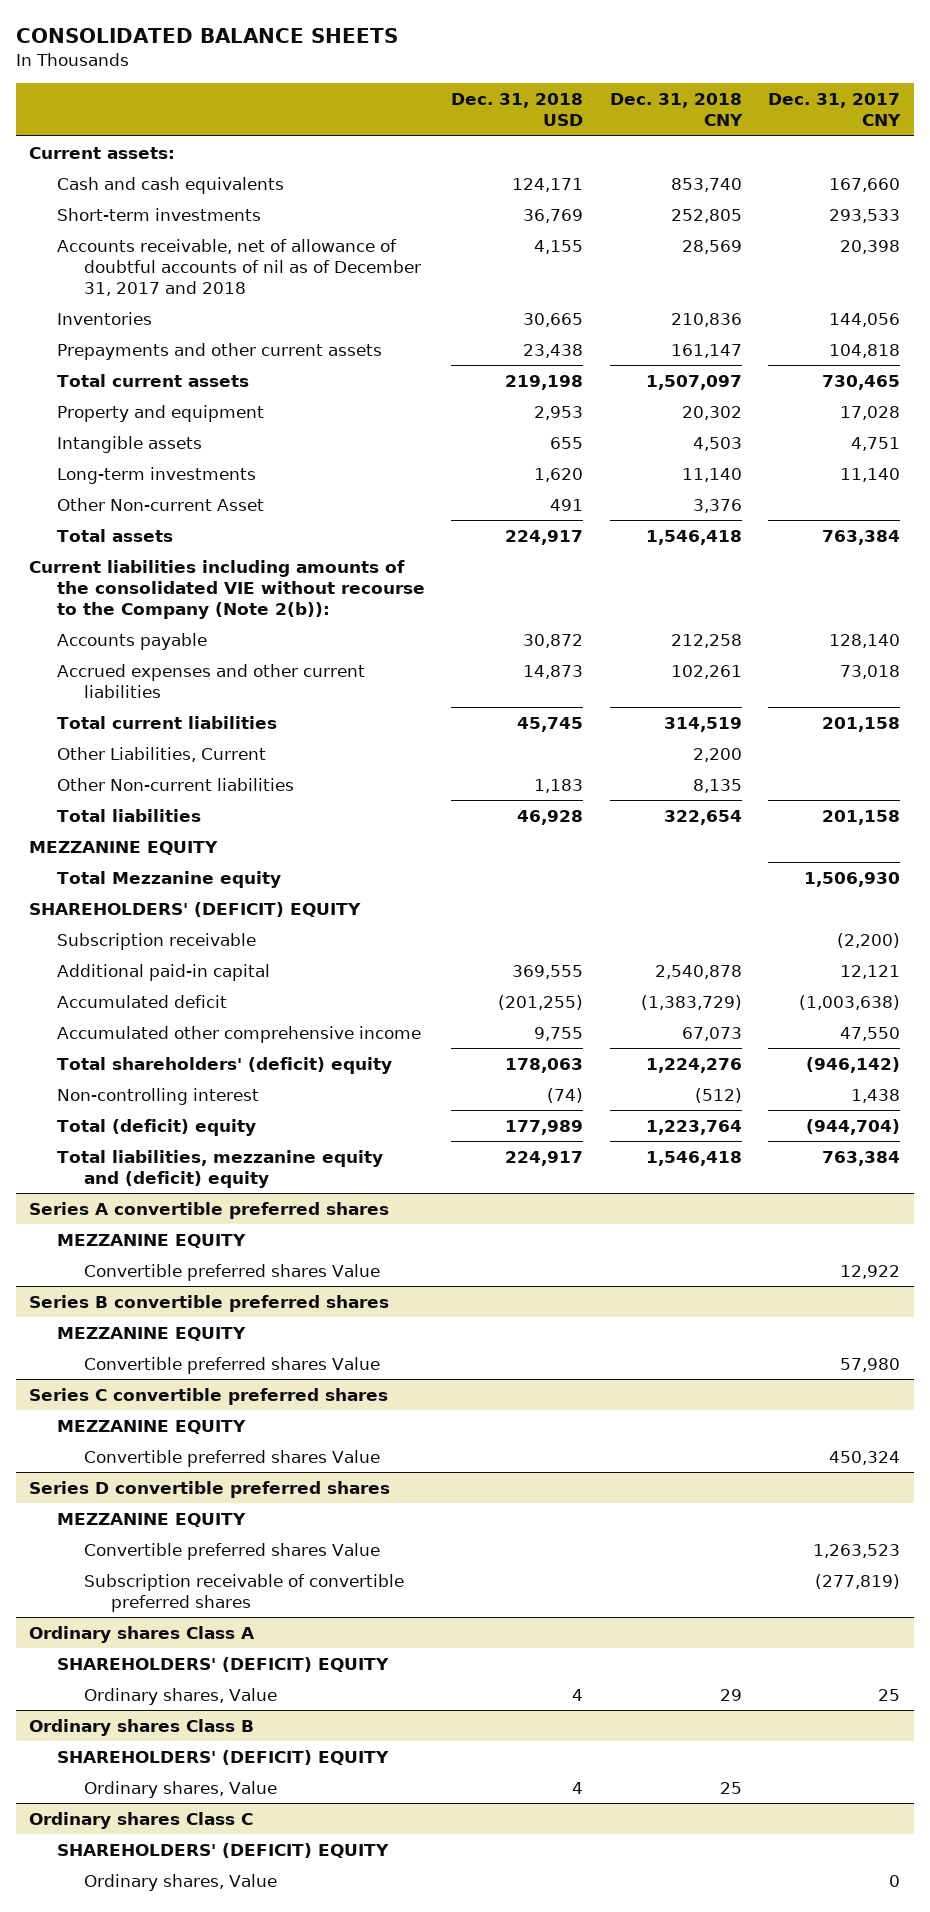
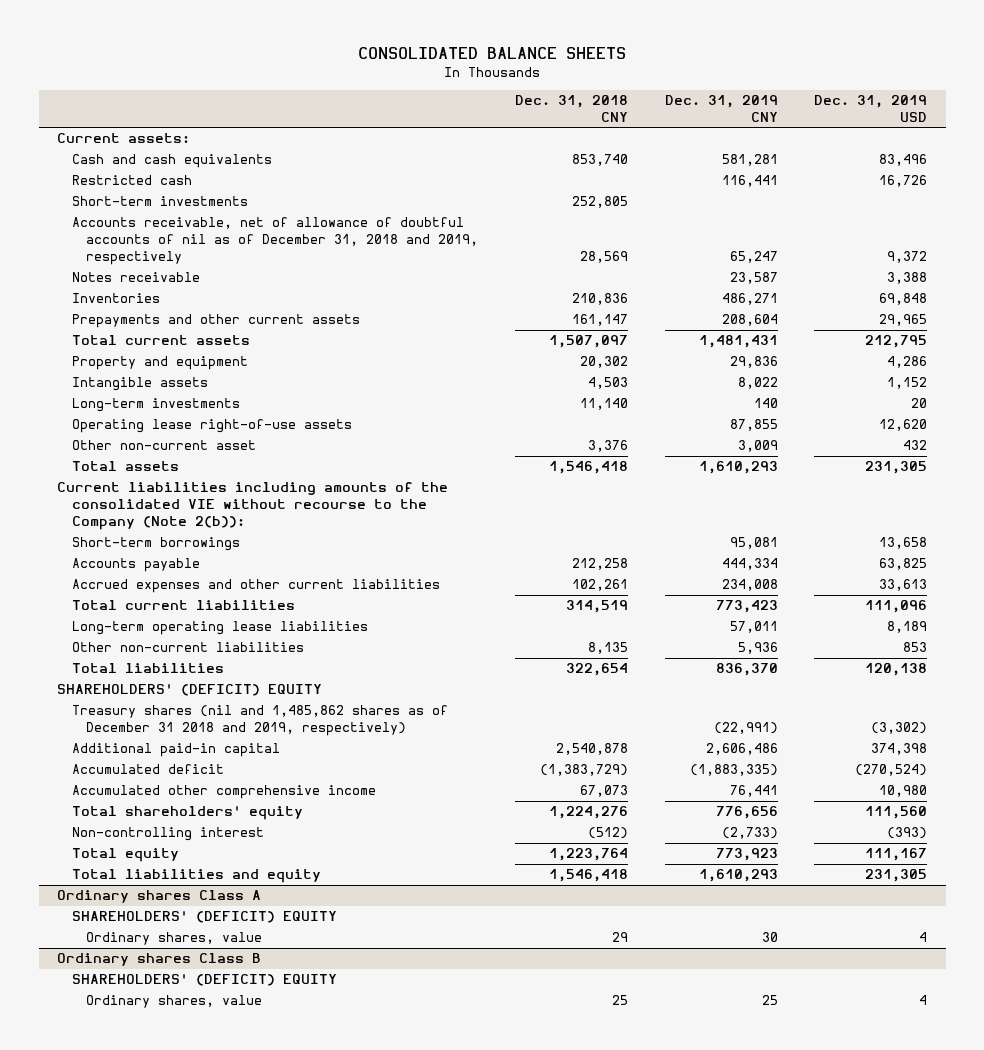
[451,93,584,127] Dec. 31, 2018 USD -> none
[768,93,902,127] Dec. 31, 2017 CNY -> none
none -> [664,95,778,123] Dec. 31, 2019 CNY
none -> [814,95,928,123] Dec. 31, 2019 USD
none -> [71,175,192,186] Restricted cash
[56,238,421,297] Accounts receivable, net of allowance of doubtful accounts of nil as of December 31, 2017 and 2018 -> [71,217,479,266] Accounts receivable, net of allowance of doubtful accounts of nil as of December 31, 2018 and 2019, respectively
none -> [71,272,200,283] Notes receivable
none -> [71,419,352,434] Operating lease right-of-use assets
[56,497,264,511] Other Non-current Asset -> [71,440,256,451] Other non-current asset
none -> [71,537,240,552] Short-term borrowings
[56,746,266,762] Other Liabilities, Current -> none
none -> [71,621,368,636] Long-term operating lease liabilities
[56,777,294,791] Other Non-current liabilities -> [71,642,304,653] Other non-current liabilities
[29,840,219,855] MEZZANINE EQUITY -> none
[56,870,281,888] Total Mezzanine equity -> none
[56,932,256,950] Subscription receivable -> none
none -> [71,705,448,737] Treasury shares (nil and 1,485,862 shares as of December 31 2018 and 2019, respectively)
[56,1056,392,1074] Total shareholders' (deficit) equity -> [71,806,303,821] Total shareholders' equity
[29,1201,390,1219] Series A convertible preferred shares -> none
[56,1233,246,1248] MEZZANINE EQUITY -> none
[83,1263,380,1281] Convertible preferred shares Value -> none
[29,1294,390,1312] Series B convertible preferred shares -> none
[56,1326,246,1341] MEZZANINE EQUITY -> none
[83,1356,380,1374] Convertible preferred shares Value -> none
[29,1387,389,1405] Series C convertible preferred shares -> none
[56,1419,246,1434] MEZZANINE EQUITY -> none
[83,1449,380,1467] Convertible preferred shares Value -> none
[29,1480,391,1498] Series D convertible preferred shares -> none
[56,1512,246,1527] MEZZANINE EQUITY -> none
[83,1542,380,1560] Convertible preferred shares Value -> none
[83,1573,404,1612] Subscription receivable of convertible preferred shares -> none
[56,1118,256,1136] Total (deficit) equity -> [71,848,179,863] Total equity
[56,1149,383,1188] Total liabilities, mezzanine equity and (deficit) equity -> [71,869,321,884] Total liabilities and equity
[83,1687,277,1705] Ordinary shares, Value -> [86,932,263,946] Ordinary shares, value
[29,1811,254,1829] Ordinary shares Class C -> none
[56,1842,389,1858] SHAREHOLDERS' (DEFICIT) EQUITY -> none
[83,1873,277,1891] Ordinary shares, Value -> none
[83,1780,277,1798] Ordinary shares, Value -> [86,995,263,1009] Ordinary shares, value

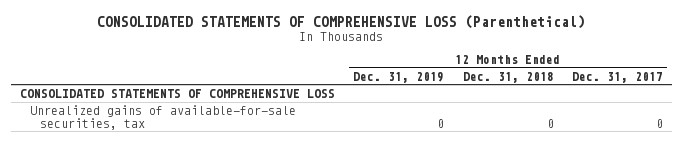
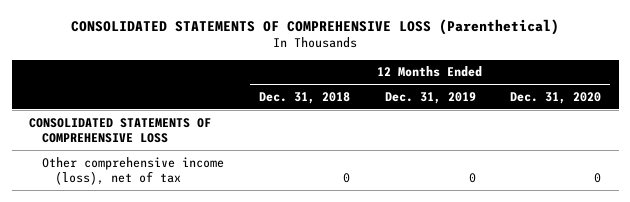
[571,71,663,83] Dec. 31, 2017 -> none
none -> [510,91,602,104] Dec. 31, 2020
[30,104,297,130] Unrealized gains of available-for-sale securities, tax -> [42,156,225,186] Other comprehensive income (loss), net of tax

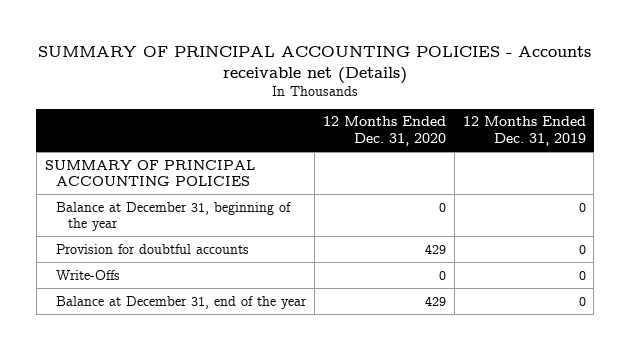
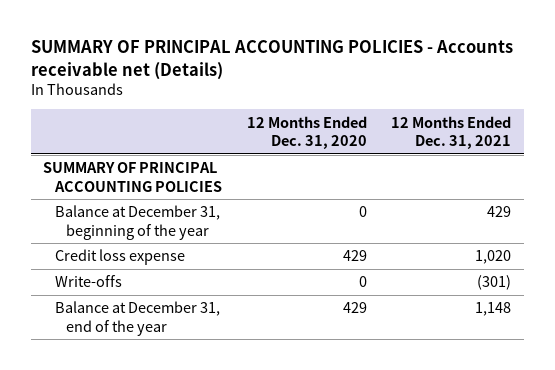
[462,116,586,146] 12 Months Ended Dec. 31, 2019 -> none
none -> [391,115,512,149] 12 Months Ended Dec. 31, 2021
[56,243,250,254] Provision for doubtful accounts -> [54,249,185,266] Credit loss expense
[56,269,121,280] Write-Offs -> [54,275,122,288] Write-offs

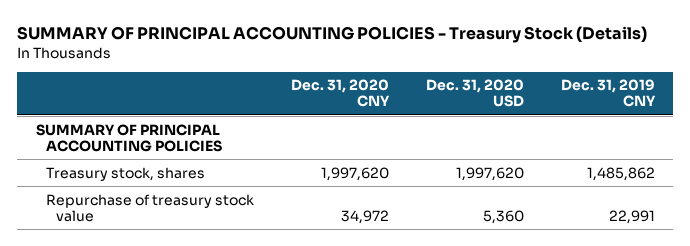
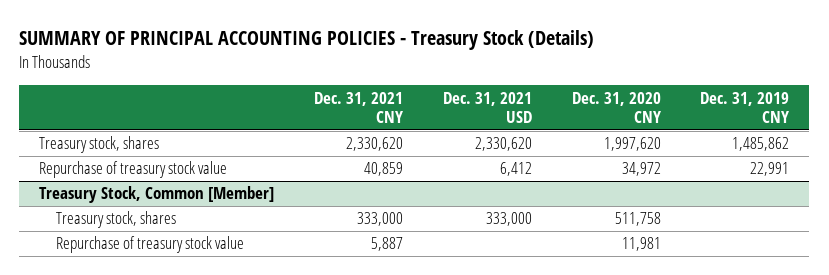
[425,79,524,108] Dec. 31, 2020 USD -> none
none -> [313,91,403,124] Dec. 31, 2021 CNY
none -> [442,91,532,124] Dec. 31, 2021 USD
[35,123,223,152] SUMMARY OF PRINCIPAL ACCOUNTING POLICIES -> none
none -> [39,186,275,204] Treasury Stock, Common [Member]
none -> [56,211,177,229] Treasury stock, shares
none -> [56,236,245,254] Repurchase of treasury stock value

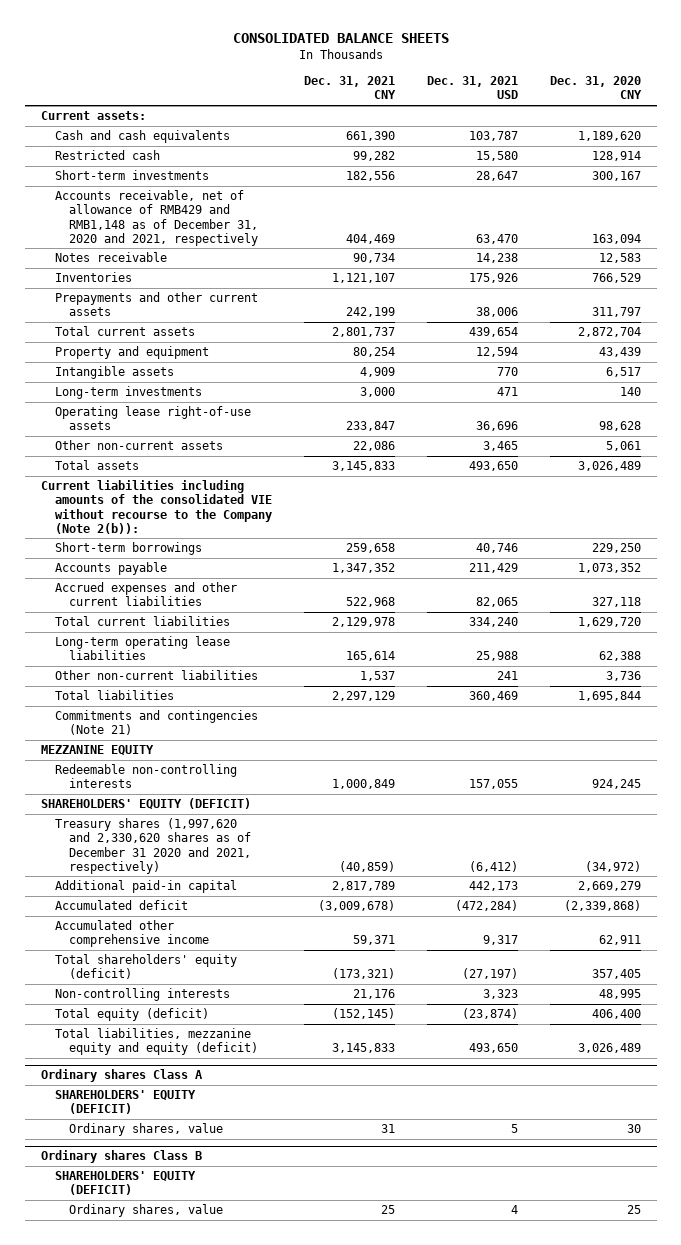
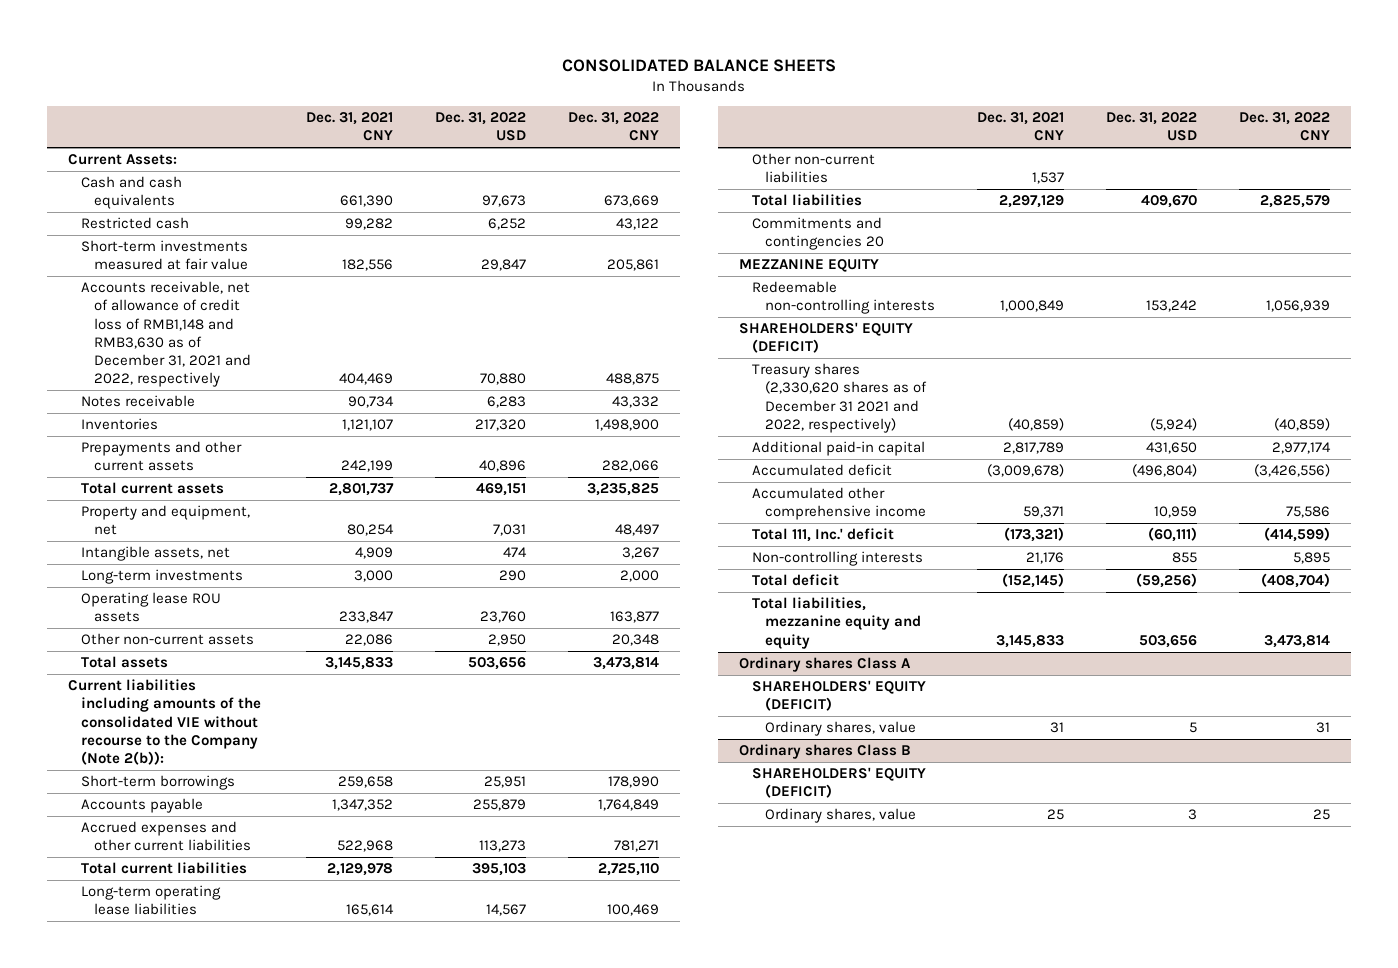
[426,76,518,100] Dec. 31, 2021 USD -> none
[549,76,642,100] Dec. 31, 2020 CNY -> none
none -> [435,112,527,142] Dec. 31, 2022 USD
none -> [568,112,660,142] Dec. 31, 2022 CNY
[40,111,146,121] Current assets: -> [68,154,178,166] Current Assets:
[54,170,209,181] Short-term investments -> [81,240,249,271] Short-term investments measured at fair value
[54,190,259,246] Accounts receivable, net of allowance of RMB429 and RMB1,148 as of December 31, 2020 and 2021, respectively -> [81,281,252,387] Accounts receivable, net of allowance of credit loss of RMB1,148 and RMB3,630 as of December 31, 2021 and 2022, respectively
[54,346,209,360] Property and equipment -> [81,505,251,536] Property and equipment, net
[54,366,174,380] Intangible assets -> [81,546,231,562] Intangible assets, net
[54,406,251,431] Operating lease right-of-use assets -> [81,592,222,623] Operating lease ROU assets
[54,710,258,736] Commitments and contingencies (Note 21) -> [751,217,884,251] Commitments and contingencies 20
[54,818,252,874] Treasury shares (1,997,620 and 2,330,620 shares as of December 31 2020 and 2021, respectively) -> [751,363,927,433] Treasury shares (2,330,620 shares as of December 31 2021 and 2022, respectively)
[54,954,237,980] Total shareholders' equity (deficit) -> [751,528,894,543] Total 111, Inc.' deficit
[54,1008,209,1022] Total equity (deficit) -> [751,574,839,587] Total deficit
[54,1028,259,1056] Total liabilities, mezzanine equity and equity (deficit) -> [751,597,921,649] Total liabilities, mezzanine equity and equity

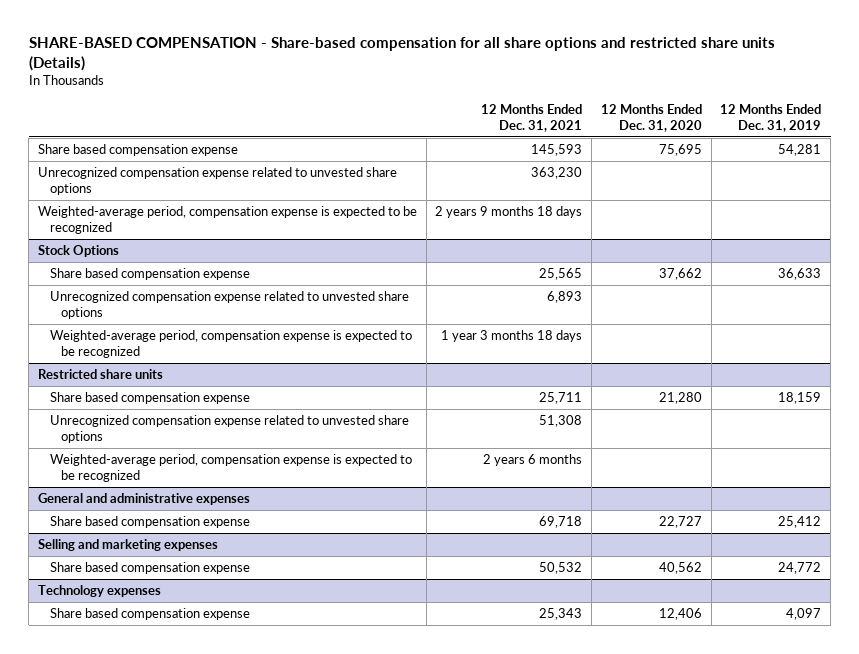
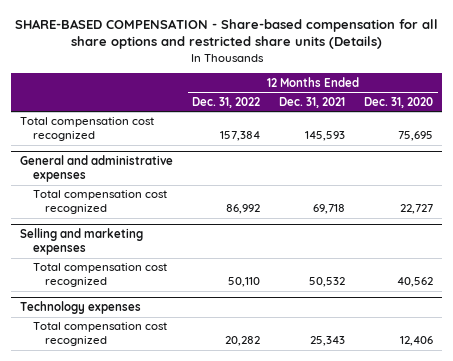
[720,103,822,132] 12 Months Ended Dec. 31, 2019 -> none
none -> [192,96,261,108] Dec. 31, 2022
[38,167,398,196] Unrecognized compensation expense related to unvested share options -> none
[38,206,418,235] Weighted-average period, compensation expense is expected to be recognized -> none
[38,245,120,258] Stock Options -> none
[49,268,250,281] Share based compensation expense -> none
[49,291,409,320] Unrecognized compensation expense related to unvested share options -> none
[49,330,412,359] Weighted-average period, compensation expense is expected to be recognized -> none
[38,369,164,380] Restricted share units -> none
[49,392,250,405] Share based compensation expense -> none
[49,415,409,444] Unrecognized compensation expense related to unvested share options -> none
[49,454,412,483] Weighted-average period, compensation expense is expected to be recognized -> none
[38,144,239,157] Share based compensation expense -> [20,117,155,142] Total compensation cost recognized
[49,516,250,529] Share based compensation expense -> [32,190,167,215] Total compensation cost recognized
[49,562,250,575] Share based compensation expense -> [32,263,167,288] Total compensation cost recognized
[49,608,250,621] Share based compensation expense -> [32,322,167,347] Total compensation cost recognized

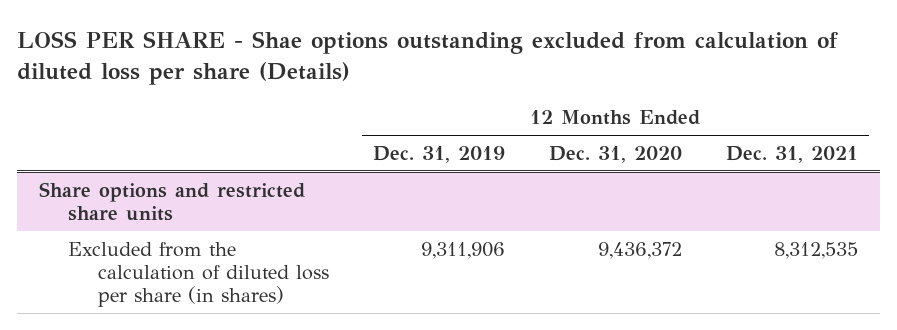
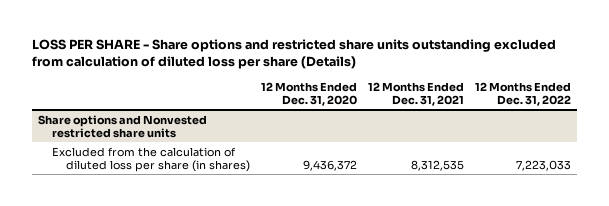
[16,31,838,86] LOSS PER SHARE - Shae options outstanding excluded from calculation of diluted loss per share (Details) -> [32,39,557,70] LOSS PER SHARE - Share options and restricted share units outstanding excluded from calculation of diluted loss per share (Details)
[372,145,505,163] Dec. 31, 2019 -> none
none -> [475,81,572,106] 12 Months Ended Dec. 31, 2022
[38,181,305,222] Share options and restricted share units -> [37,114,207,138] Share options and Nonvested restricted share units

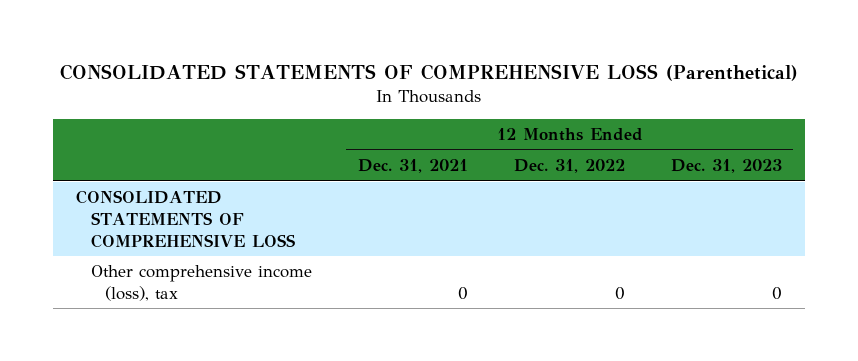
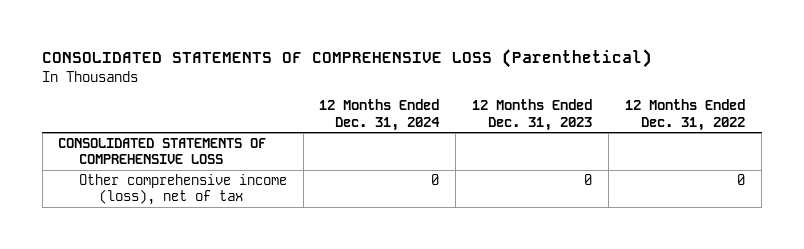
[357,159,468,174] Dec. 31, 2021 -> none
none -> [319,99,441,131] 12 Months Ended Dec. 31, 2024
[90,265,312,301] Other comprehensive income (loss), tax -> [78,174,287,206] Other comprehensive income (loss), net of tax

